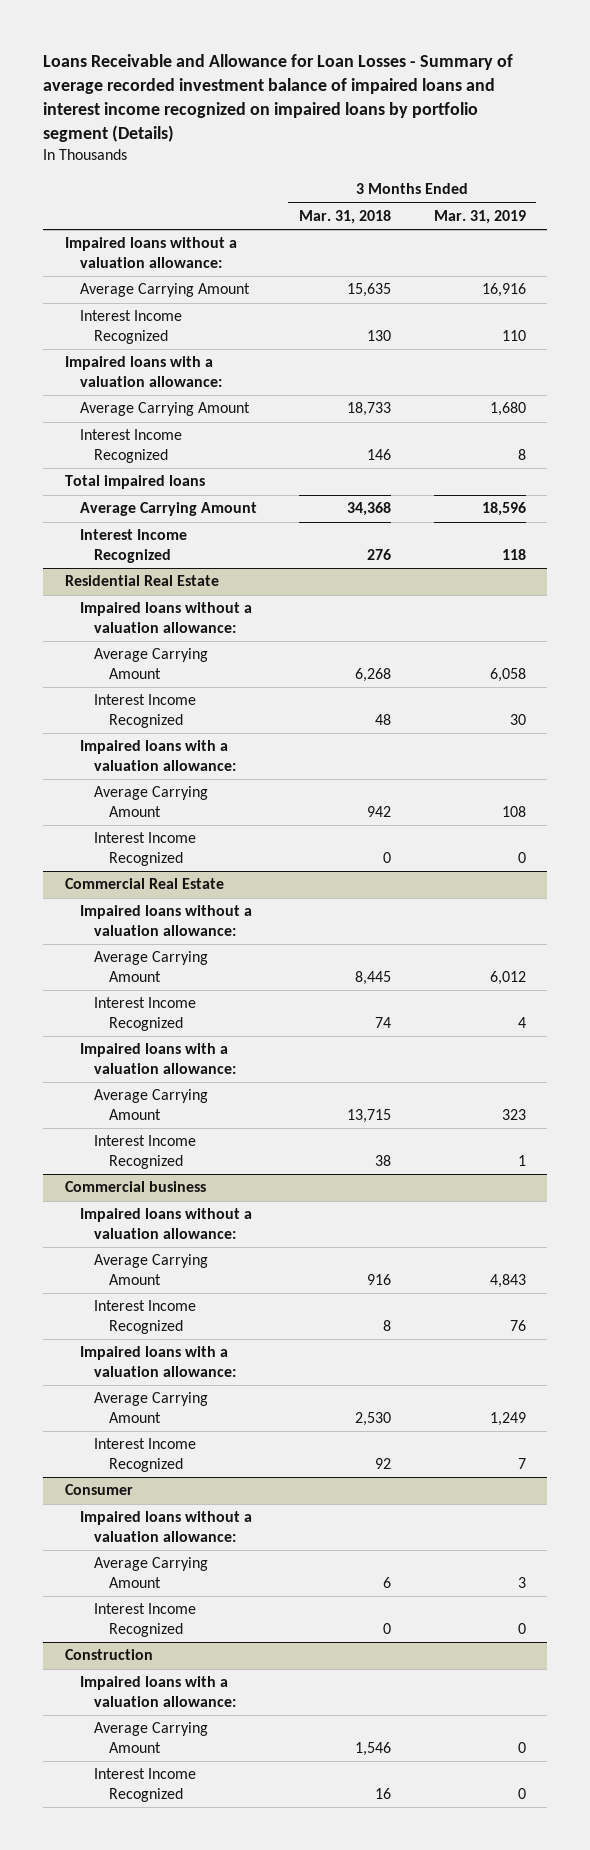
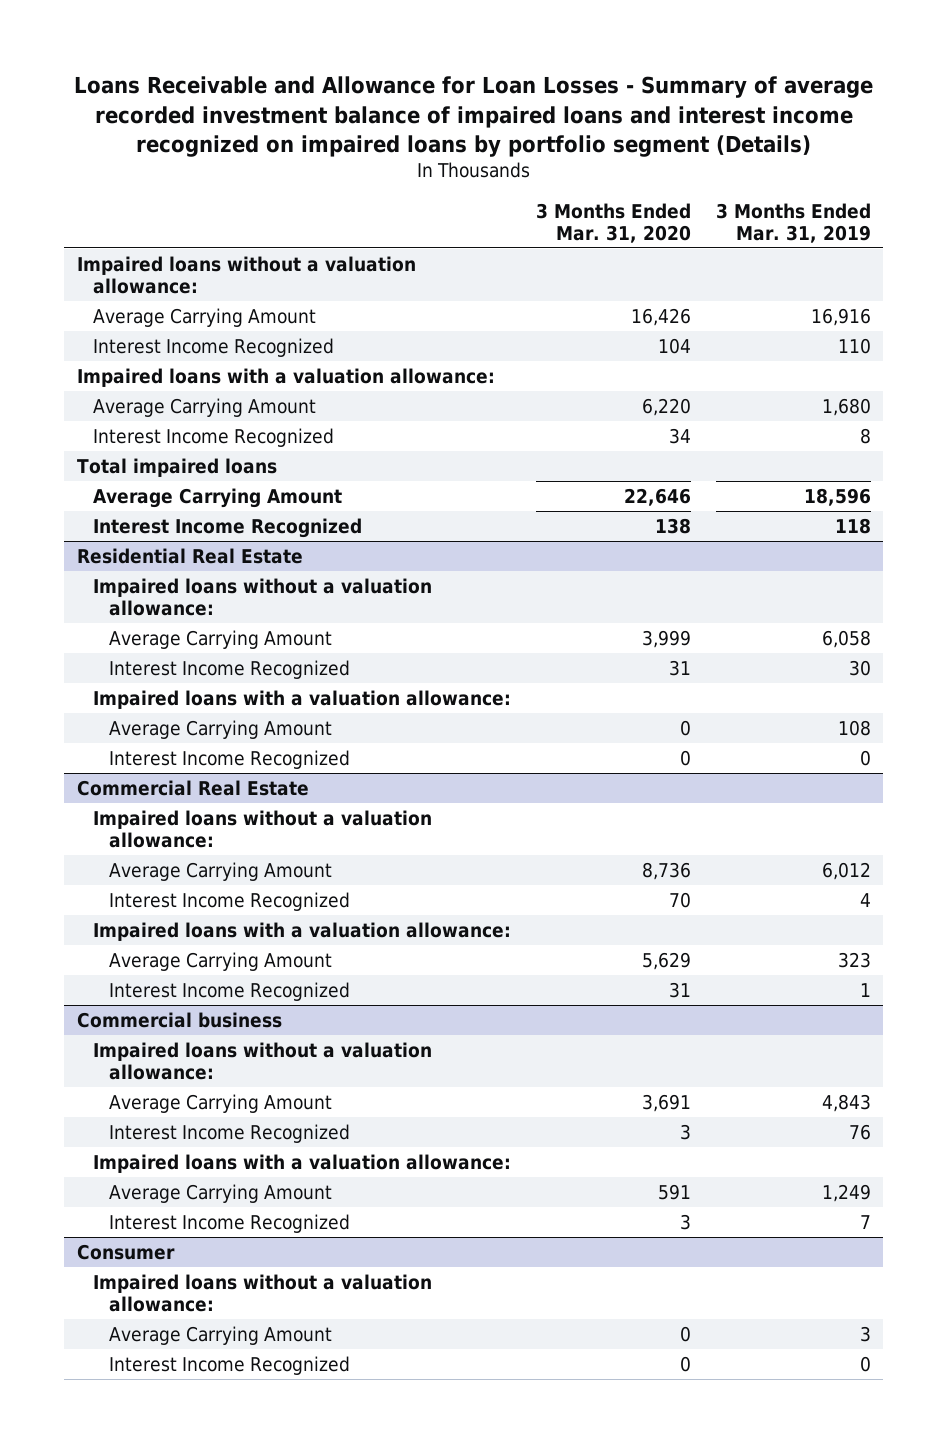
[299,209,392,224] Mar. 31, 2018 -> none
none -> [535,202,691,243] 3 Months Ended Mar. 31, 2020
[64,1649,153,1661] Construction -> none
[79,1676,237,1707] Impaired loans with a valuation allowance: -> none
[94,1722,209,1753] Average Carrying Amount -> none
[94,1768,197,1802] Interest Income Recognized -> none

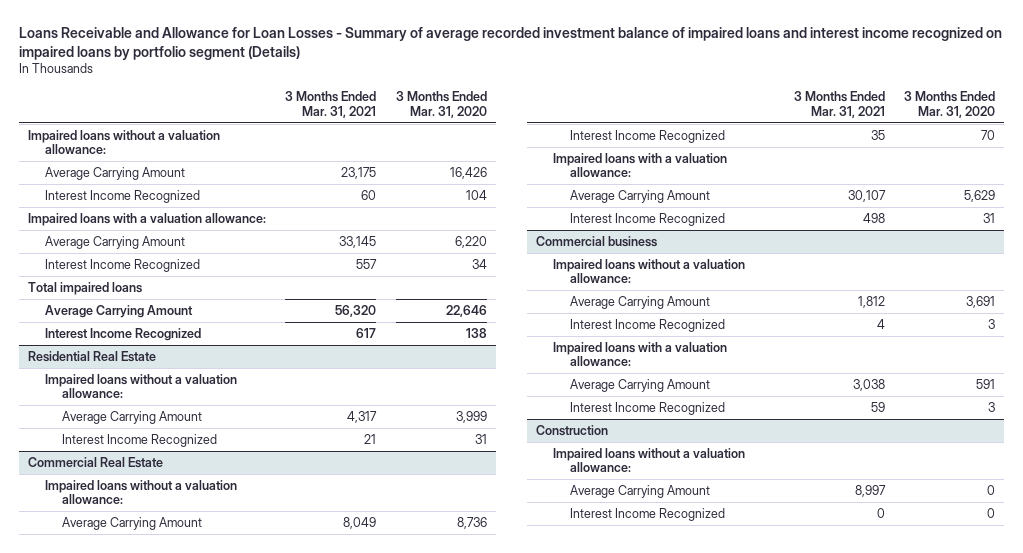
[715,202,871,243] 3 Months Ended Mar. 31, 2019 -> none
none -> [285,91,377,118] 3 Months Ended Mar. 31, 2021
[92,689,511,709] Impaired loans with a valuation allowance: -> none
[108,719,332,739] Average Carrying Amount -> none
[108,749,350,769] Interest Income Recognized -> none
[76,1243,175,1260] Consumer -> none
none -> [536,424,609,436] Construction

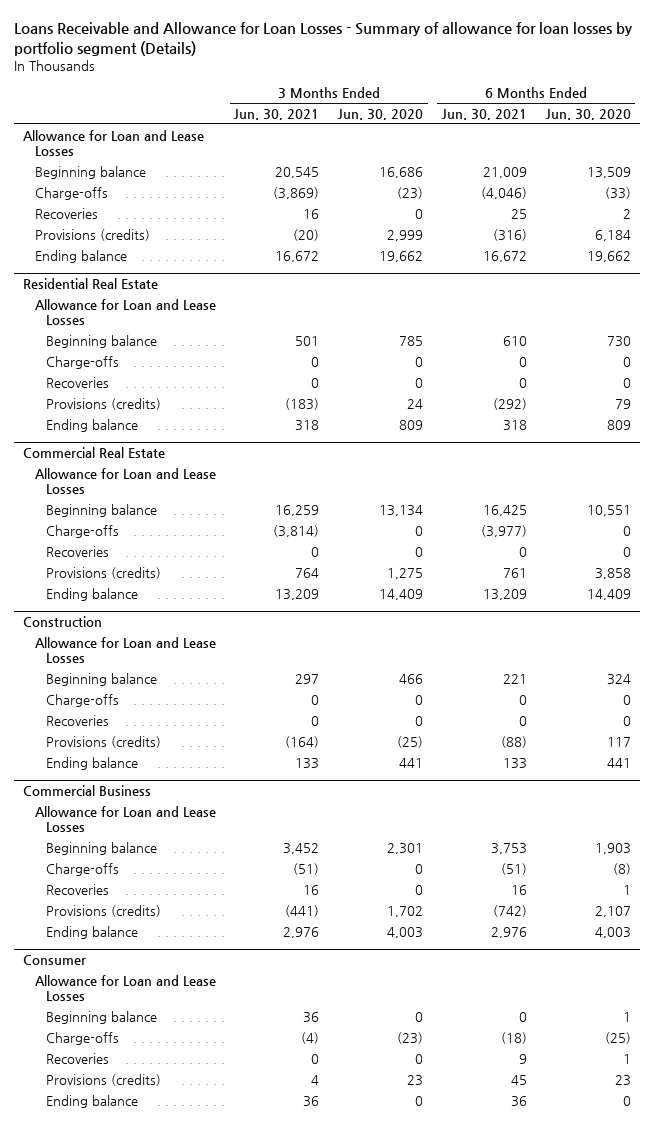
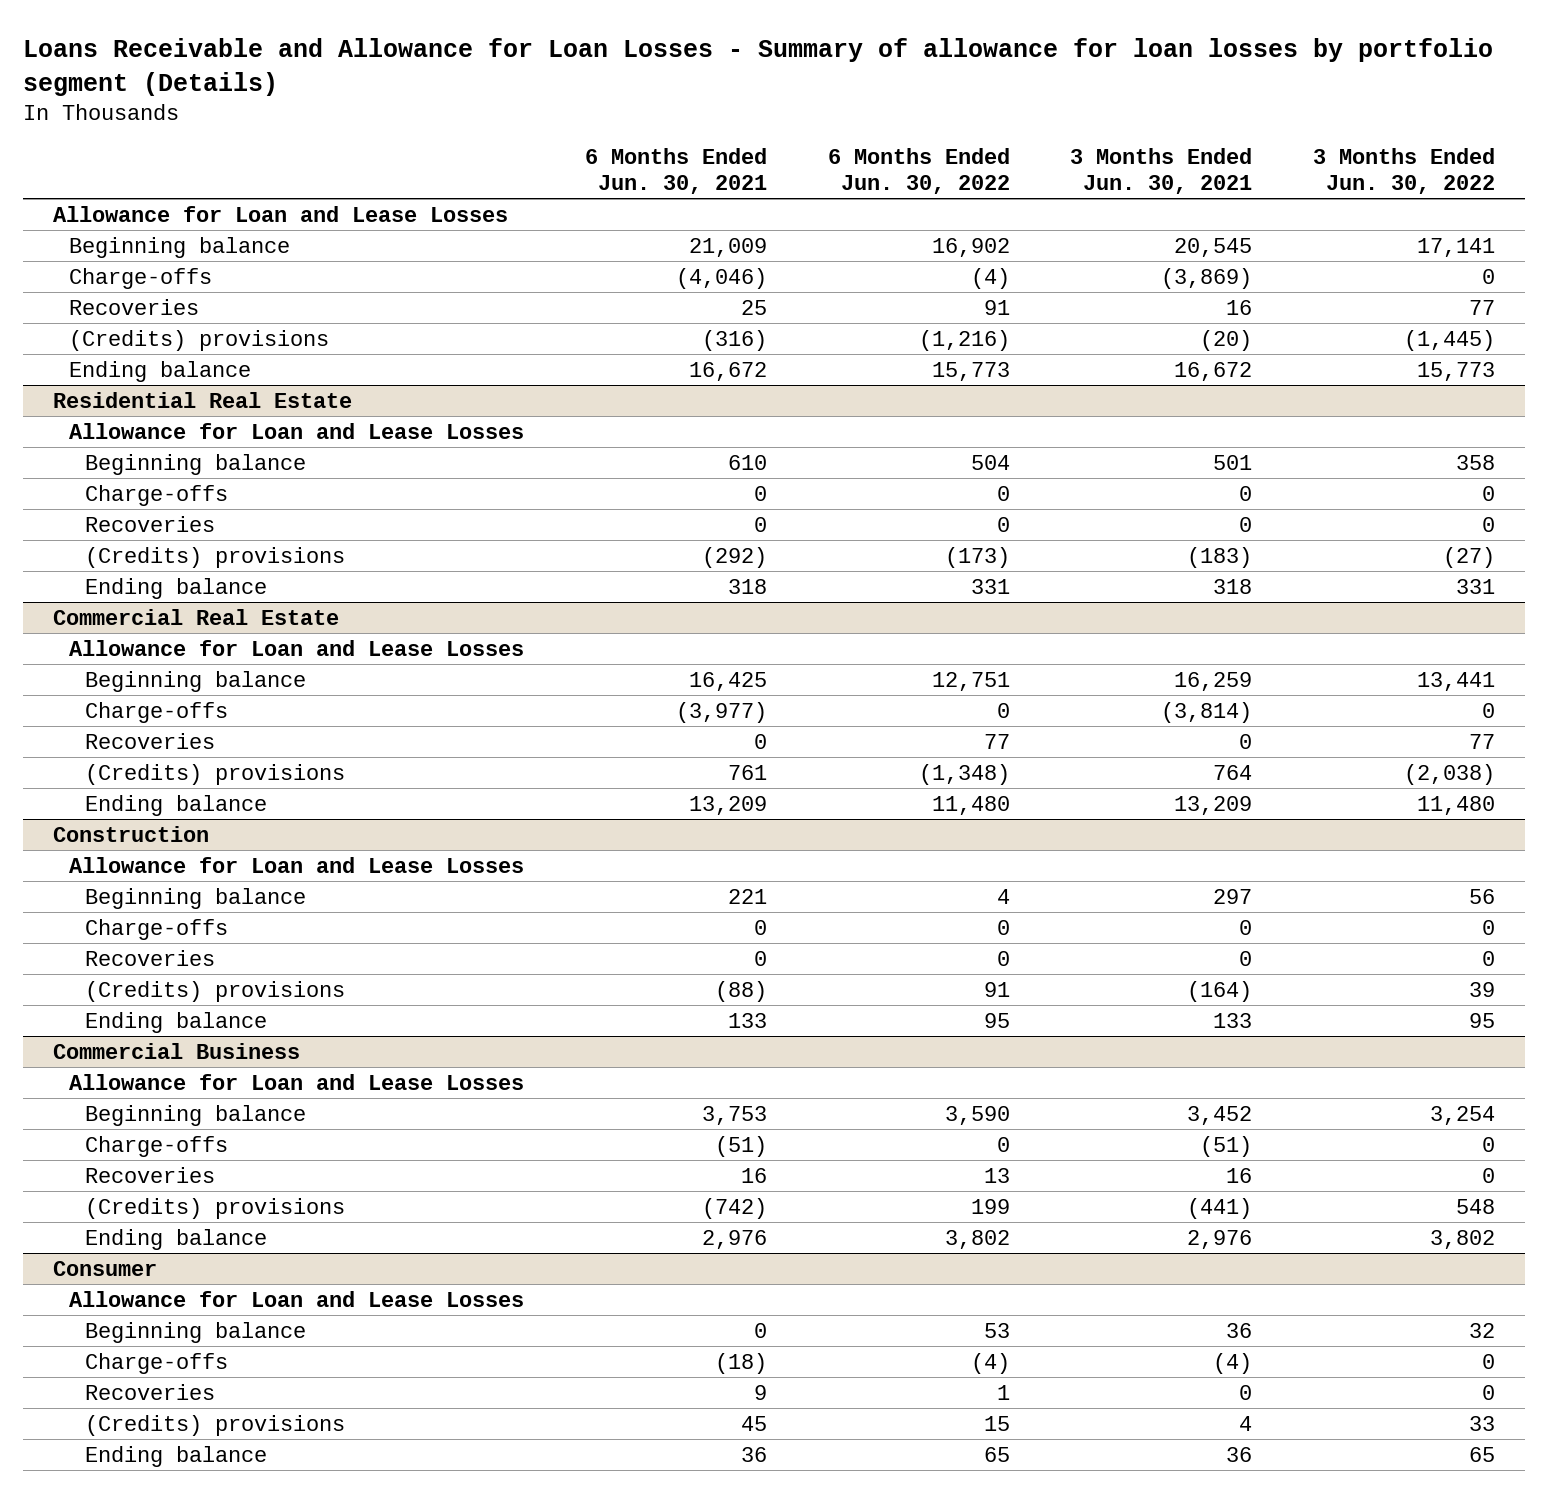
[338,108,424,120] Jun. 30, 2020 -> none
[545,108,631,120] Jun. 30, 2020 -> none
none -> [827,148,1010,194] 6 Months Ended Jun. 30, 2022
none -> [1312,148,1495,194] 3 Months Ended Jun. 30, 2022
[34,228,150,241] Provisions (credits) -> [69,329,330,351] (Credits) provisions
[45,397,161,410] Provisions (credits) -> [85,546,346,568] (Credits) provisions
[45,566,161,579] Provisions (credits) -> [85,763,346,785] (Credits) provisions
[45,735,161,748] Provisions (credits) -> [85,980,346,1002] (Credits) provisions
[45,904,161,917] Provisions (credits) -> [85,1197,346,1219] (Credits) provisions
[45,1073,161,1086] Provisions (credits) -> [85,1414,346,1436] (Credits) provisions

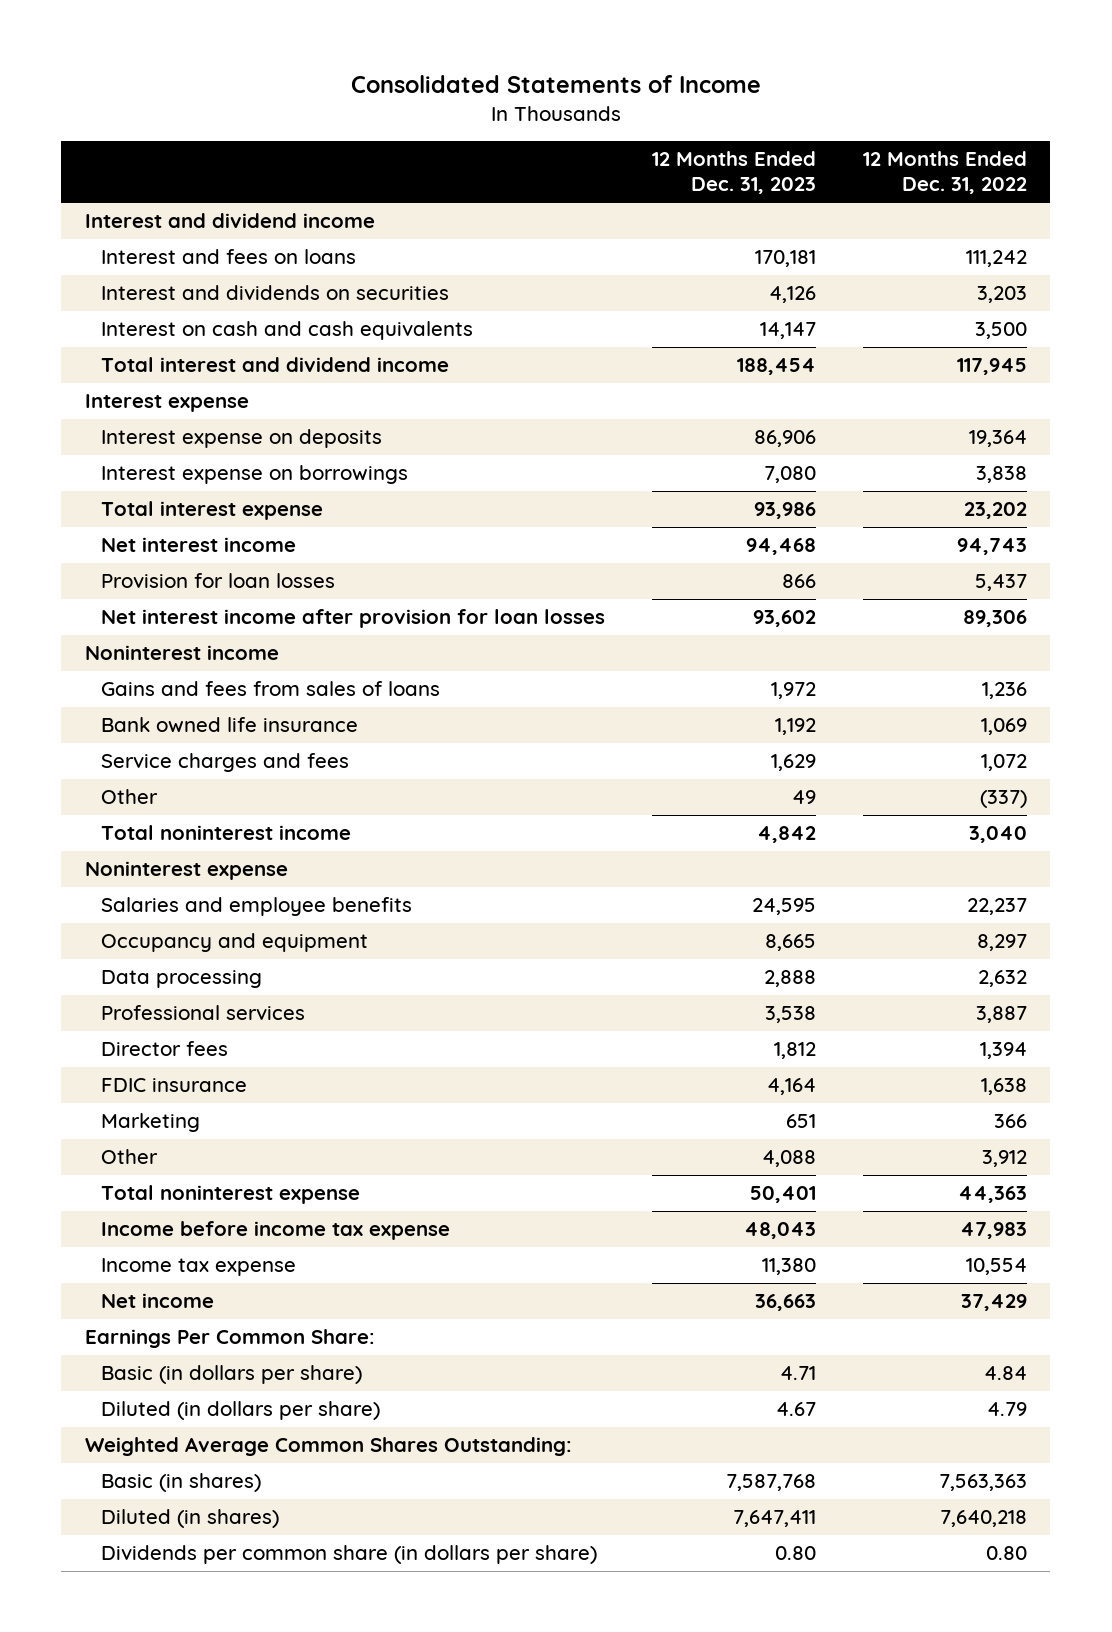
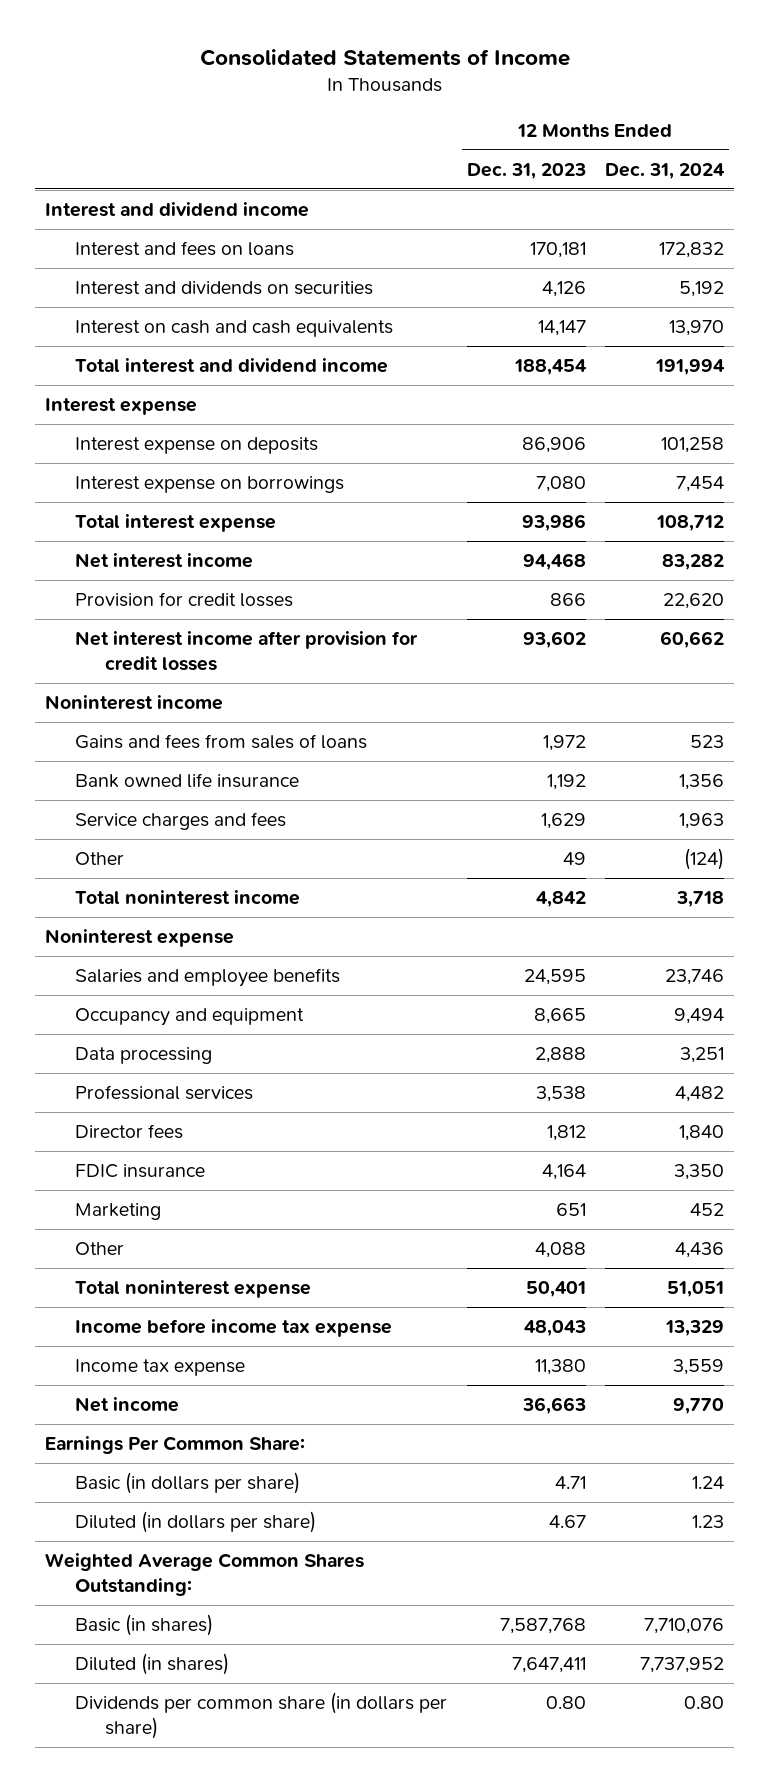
[862,151,1027,195] 12 Months Ended Dec. 31, 2022 -> none
none -> [605,162,726,179] Dec. 31, 2024
[101,573,336,589] Provision for loan losses -> [74,592,293,608] Provision for credit losses
[101,609,606,629] Net interest income after provision for loan losses -> [74,631,418,671] Net interest income after provision for credit losses

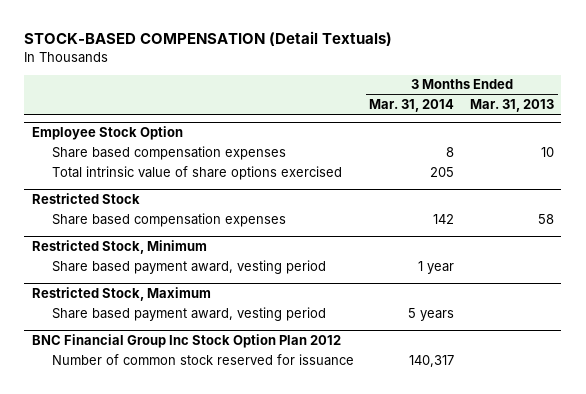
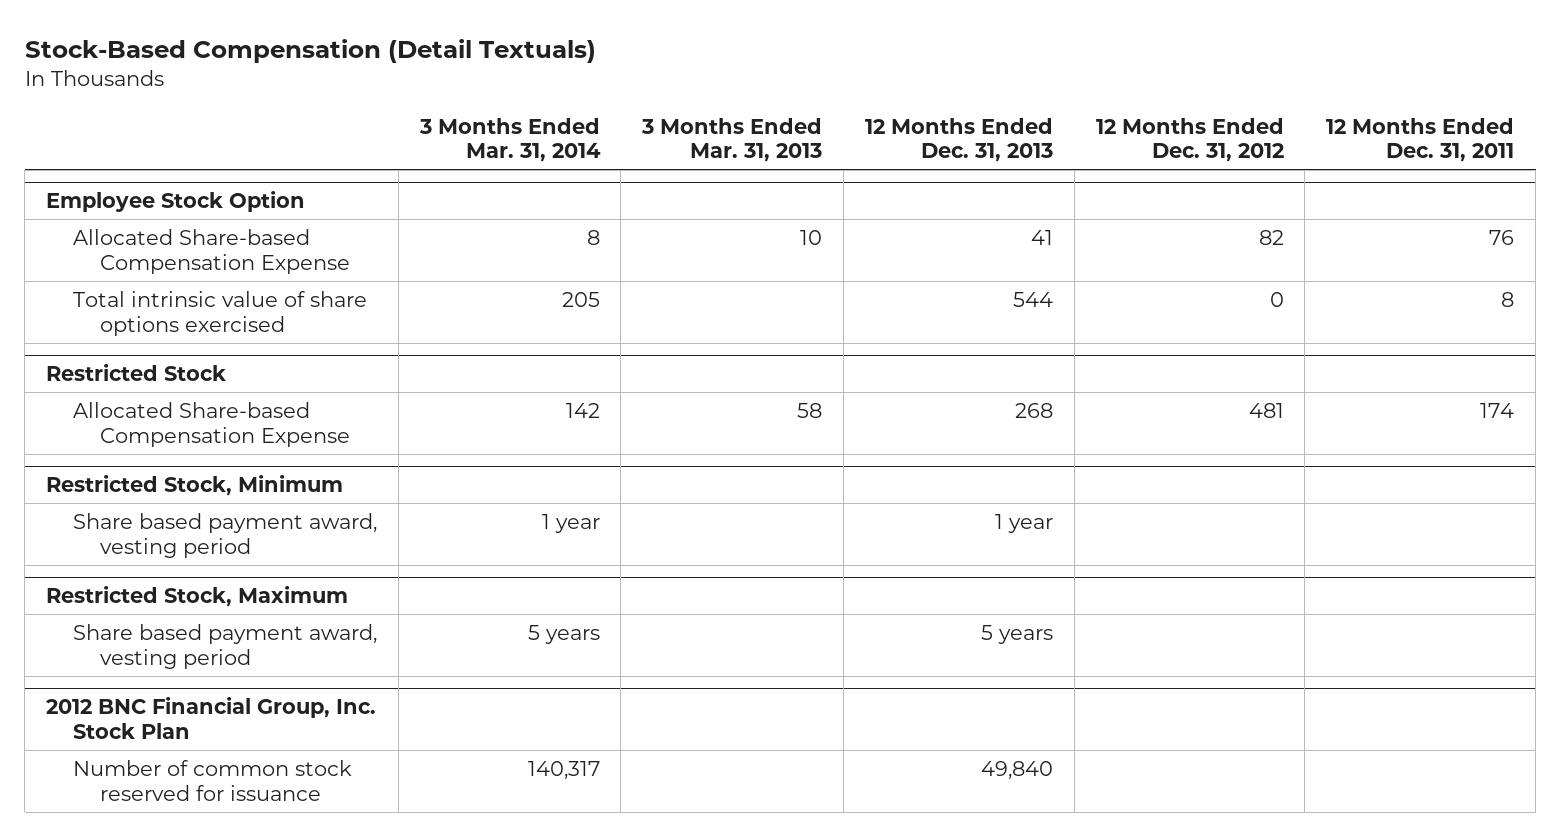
[24,31,393,47] STOCK-BASED COMPENSATION (Detail Textuals) -> [24,38,596,63] Stock-Based Compensation (Detail Textuals)
none -> [864,117,1053,163] 12 Months Ended Dec. 31, 2013
none -> [1095,117,1284,163] 12 Months Ended Dec. 31, 2012
none -> [1326,117,1515,163] 12 Months Ended Dec. 31, 2011
[52,145,287,160] Share based compensation expenses -> [72,228,350,274] Allocated Share-based Compensation Expense
[52,212,287,227] Share based compensation expenses -> [72,401,350,447] Allocated Share-based Compensation Expense
[31,334,341,349] BNC Financial Group Inc Stock Option Plan 2012 -> [46,697,377,740] 2012 BNC Financial Group, Inc. Stock Plan

